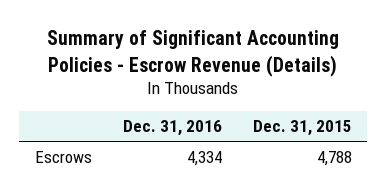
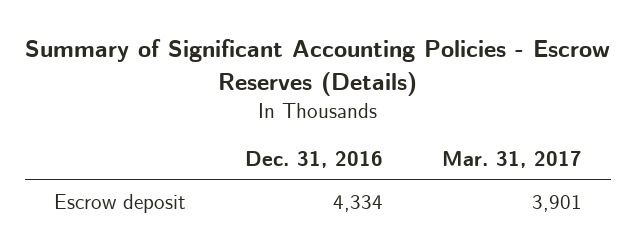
[47,30,340,77] Summary of Significant Accounting Policies - Escrow Revenue (Details) -> [25,39,611,96] Summary of Significant Accounting Policies - Escrow Reserves (Details)
[252,120,352,137] Dec. 31, 2015 -> none
none -> [441,151,582,169] Mar. 31, 2017
[34,151,92,164] Escrows -> [54,193,187,213] Escrow deposit

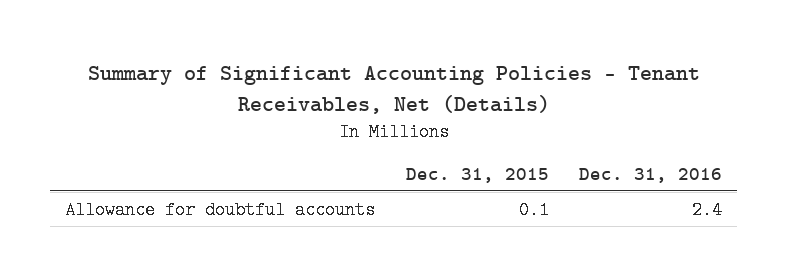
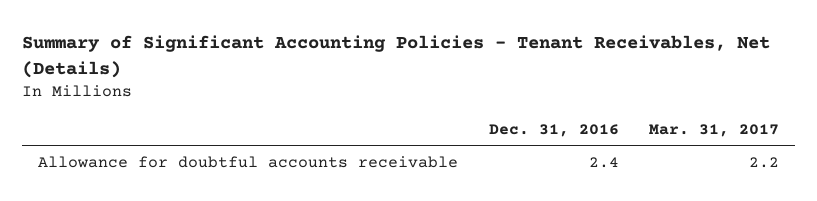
[405,167,549,183] Dec. 31, 2015 -> none
none -> [649,123,780,137] Mar. 31, 2017
[65,201,376,220] Allowance for doubtful accounts -> [37,156,458,169] Allowance for doubtful accounts receivable

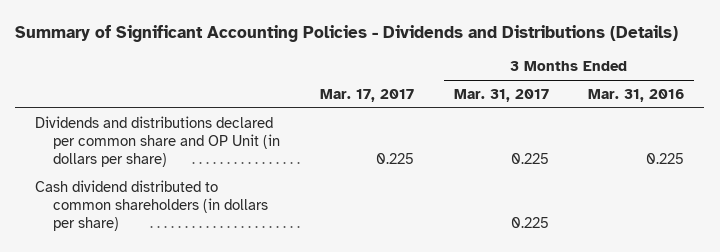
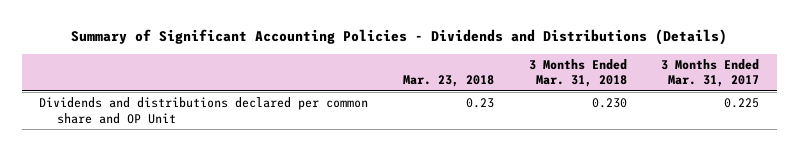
[319,88,414,102] Mar. 17, 2017 -> none
[588,88,685,102] Mar. 31, 2016 -> none
none -> [402,75,494,88] Mar. 23, 2018
none -> [528,58,627,88] 3 Months Ended Mar. 31, 2018
[35,179,268,232] Cash dividend distributed to common shareholders (in dollars per share) -> none
[35,115,280,168] Dividends and distributions declared per common share and OP Unit (in dollars per share) -> [39,97,369,124] Dividends and distributions declared per common share and OP Unit

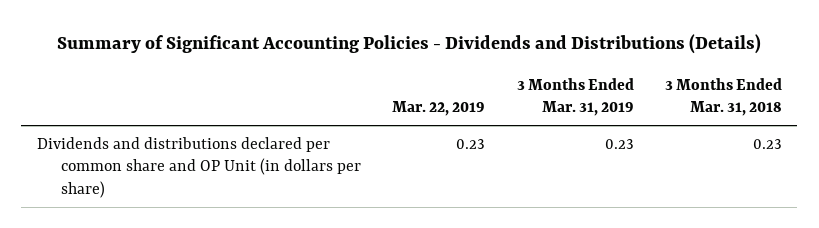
[402,75,494,88] Mar. 23, 2018 -> none
[661,58,760,88] 3 Months Ended Mar. 31, 2017 -> none
none -> [392,101,486,117] Mar. 22, 2019
none -> [516,78,634,117] 3 Months Ended Mar. 31, 2019
[39,97,369,124] Dividends and distributions declared per common share and OP Unit -> [36,137,362,198] Dividends and distributions declared per common share and OP Unit (in dollars per share)
[591,98,627,109] 0.230 -> [752,139,782,150] 0.23

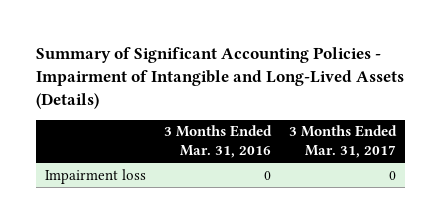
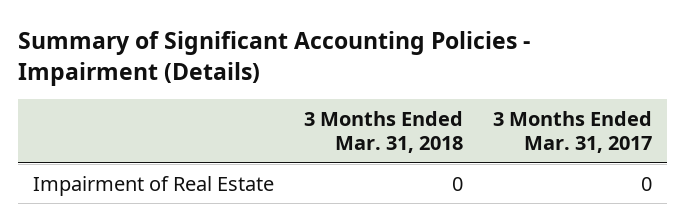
[36,47,405,109] Summary of Significant Accounting Policies - Impairment of Intangible and Long-Lived Assets (Details) -> [17,30,530,86] Summary of Significant Accounting Policies - Impairment (Details)
[164,125,273,159] 3 Months Ended Mar. 31, 2016 -> none
none -> [303,111,463,154] 3 Months Ended Mar. 31, 2018
[45,168,147,184] Impairment loss -> [32,175,274,196] Impairment of Real Estate

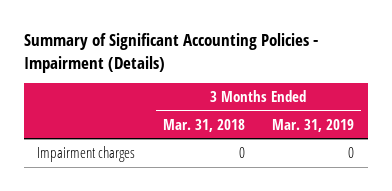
[492,111,652,154] 3 Months Ended Mar. 31, 2017 -> none
none -> [272,118,355,132] Mar. 31, 2019
[32,175,274,196] Impairment of Real Estate -> [37,145,136,162] Impairment charges

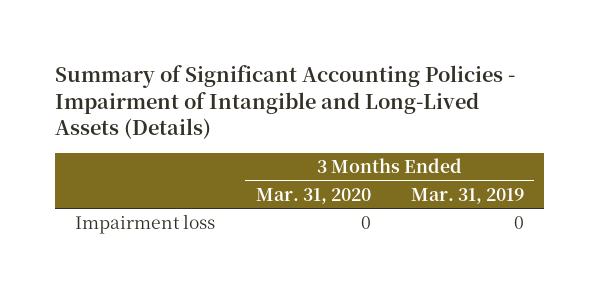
[23,33,318,73] Summary of Significant Accounting Policies - Impairment (Details) -> [55,64,516,140] Summary of Significant Accounting Policies - Impairment of Intangible and Long-Lived Assets (Details)
[162,118,245,132] Mar. 31, 2018 -> none
none -> [255,187,371,204] Mar. 31, 2020
[37,145,136,162] Impairment charges -> [75,214,216,235] Impairment loss

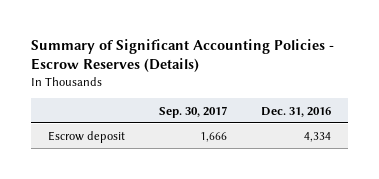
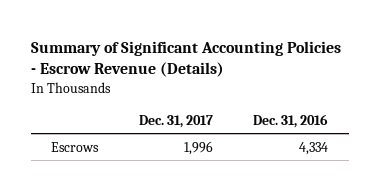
[30,38,334,73] Summary of Significant Accounting Policies - Escrow Reserves (Details) -> [30,40,341,78] Summary of Significant Accounting Policies - Escrow Revenue (Details)
[159,105,228,118] Sep. 30, 2017 -> none
none -> [138,114,213,128] Dec. 31, 2017
[47,131,125,144] Escrow deposit -> [51,141,100,152] Escrows

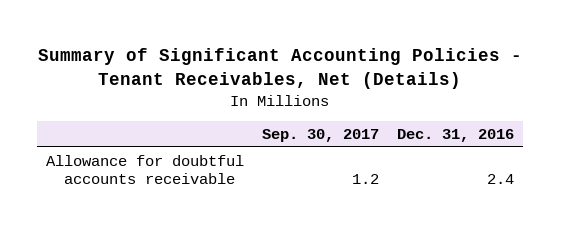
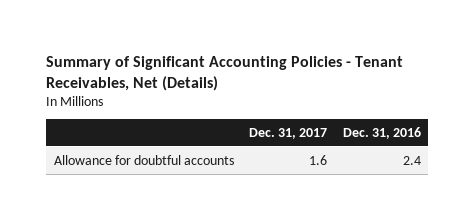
[262,128,380,142] Sep. 30, 2017 -> none
none -> [249,127,328,139] Dec. 31, 2017
[46,154,245,184] Allowance for doubtful accounts receivable -> [54,154,235,165] Allowance for doubtful accounts

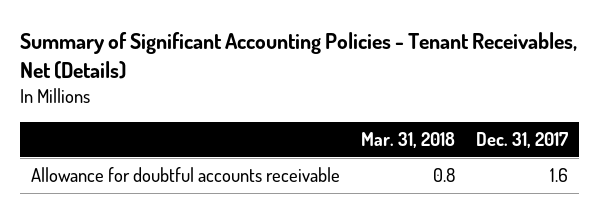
[342,126,421,139] Dec. 31, 2016 -> none
none -> [361,132,456,149] Mar. 31, 2018
[54,154,235,165] Allowance for doubtful accounts -> [30,167,340,183] Allowance for doubtful accounts receivable

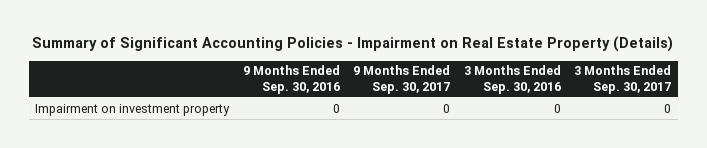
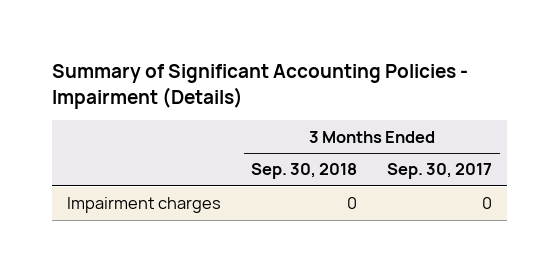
[32,36,674,53] Summary of Significant Accounting Policies - Impairment on Real Estate Property (Details) -> [52,64,469,109] Summary of Significant Accounting Policies - Impairment (Details)
[242,65,340,94] 9 Months Ended Sep. 30, 2016 -> none
[353,65,451,94] 9 Months Ended Sep. 30, 2017 -> none
[463,65,561,94] 3 Months Ended Sep. 30, 2016 -> none
none -> [251,163,358,180] Sep. 30, 2018
[35,103,231,116] Impairment on investment property -> [67,197,222,214] Impairment charges

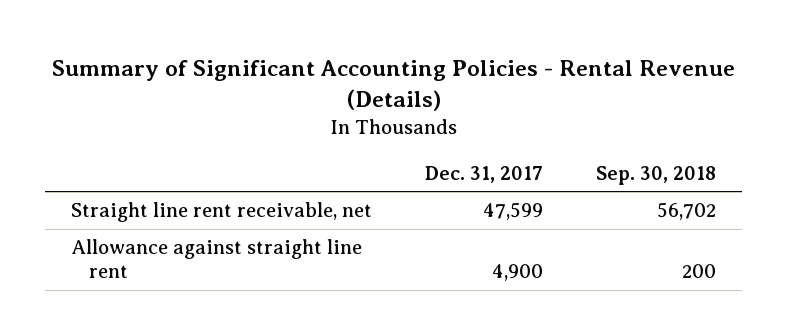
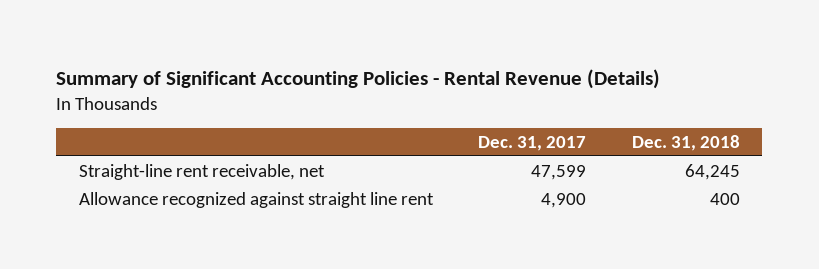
[595,165,716,185] Sep. 30, 2018 -> none
none -> [631,134,740,151] Dec. 31, 2018
[71,202,373,223] Straight line rent receivable, net -> [79,163,326,180] Straight-line rent receivable, net
[71,239,363,279] Allowance against straight line rent -> [79,191,435,208] Allowance recognized against straight line rent

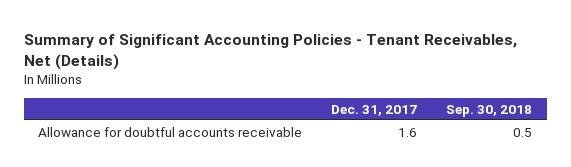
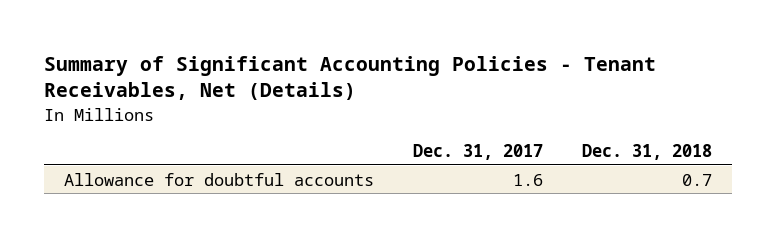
[446,104,533,117] Sep. 30, 2018 -> none
none -> [582,144,713,161] Dec. 31, 2018
[38,126,303,137] Allowance for doubtful accounts receivable -> [63,172,374,186] Allowance for doubtful accounts

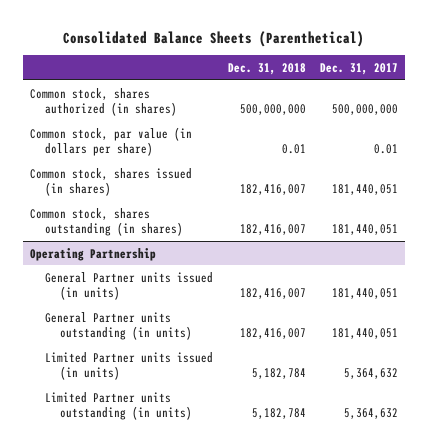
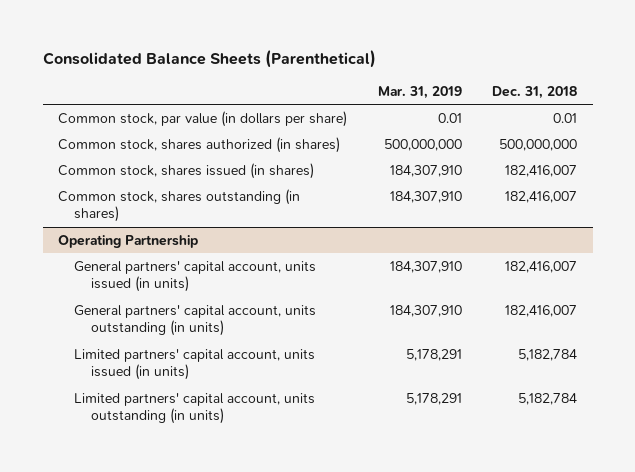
[320,63,399,76] Dec. 31, 2017 -> none
none -> [377,86,462,100] Mar. 31, 2019
[30,87,178,116] Common stock, shares authorized (in shares) -> [57,136,340,153] Common stock, shares authorized (in shares)
[45,271,214,300] General Partner units issued (in units) -> [74,260,317,293] General partners' capital account, units issued (in units)
[45,311,193,340] General Partner units outstanding (in units) -> [74,304,317,337] General partners' capital account, units outstanding (in units)
[45,351,214,380] Limited Partner units issued (in units) -> [74,348,316,381] Limited partners' capital account, units issued (in units)
[45,391,193,420] Limited Partner units outstanding (in units) -> [74,392,316,425] Limited partners' capital account, units outstanding (in units)

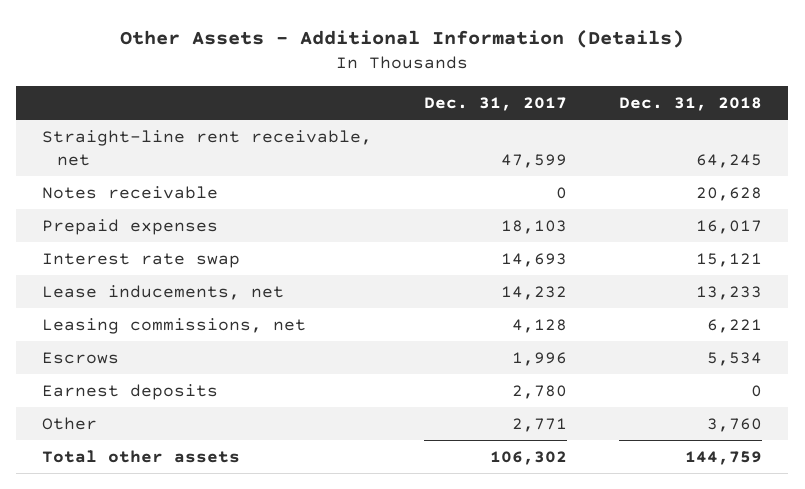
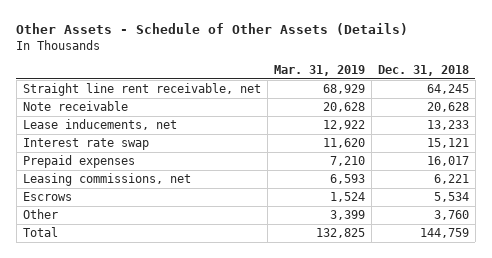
[120,30,685,49] Other Assets - Additional Information (Details) -> [16,23,409,36] Other Assets - Schedule of Other Assets (Details)
[424,97,568,112] Dec. 31, 2017 -> none
none -> [273,64,365,76] Mar. 31, 2019
[42,129,373,166] Straight-line rent receivable, net -> [22,82,261,96] Straight line rent receivable, net
[42,185,219,199] Notes receivable -> [22,100,128,111] Note receivable
[42,252,241,268] Interest rate swap -> [22,137,149,150] Interest rate swap
[42,218,219,235] Prepaid expenses -> [22,154,135,168] Prepaid expenses
[42,383,219,400] Earnest deposits -> none
[42,449,241,463] Total other assets -> [22,226,58,237] Total

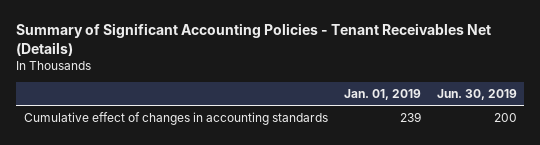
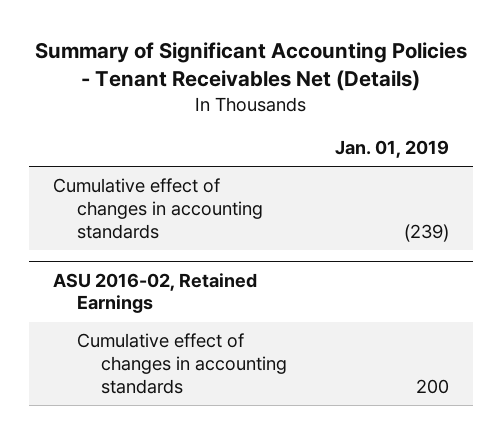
[436,89,517,101] Jun. 30, 2019 -> none
[399,111,421,122] 239 -> [404,223,450,242] (239)
none -> [53,272,258,314] ASU 2016-02, Retained Earnings
none -> [77,333,287,394] Cumulative effect of changes in accounting standards

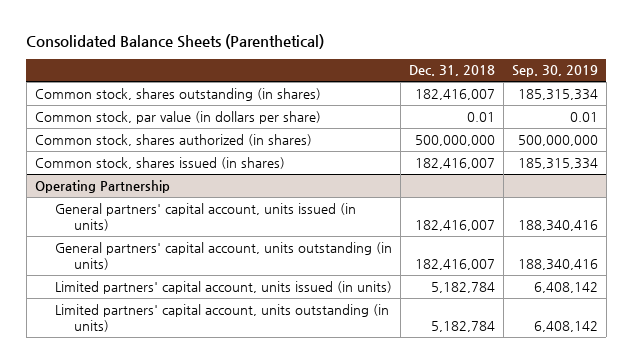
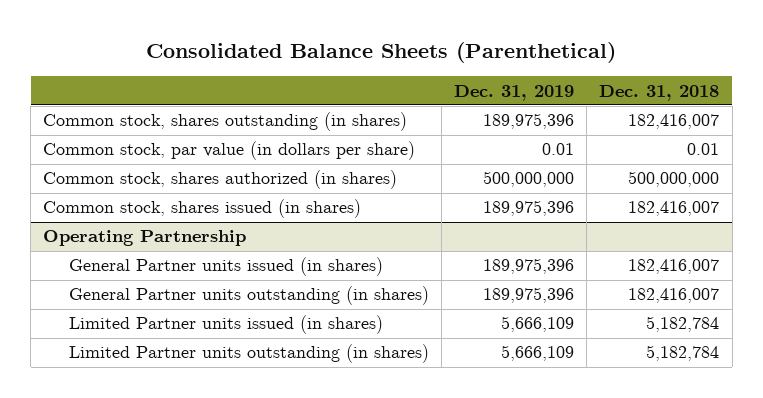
[511,65,598,78] Sep. 30, 2019 -> none
none -> [454,84,575,101] Dec. 31, 2019
[54,202,356,231] General partners' capital account, units issued (in units) -> [69,257,384,277] General Partner units issued (in shares)
[54,241,392,270] General partners' capital account, units outstanding (in units) -> [69,286,430,306] General Partner units outstanding (in shares)
[54,280,392,294] Limited partners' capital account, units issued (in units) -> [69,315,384,335] Limited Partner units issued (in shares)
[54,303,389,332] Limited partners' capital account, units outstanding (in units) -> [69,344,430,364] Limited Partner units outstanding (in shares)

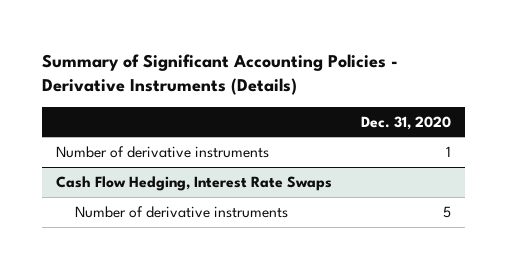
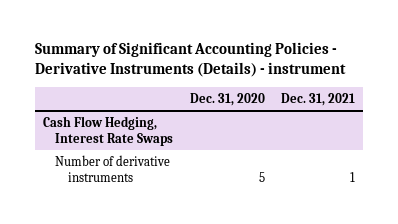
[42,53,399,96] Summary of Significant Accounting Policies - Derivative Instruments (Details) -> [34,42,346,78] Summary of Significant Accounting Policies - Derivative Instruments (Details) - instrument
none -> [280,92,355,106] Dec. 31, 2021
[56,145,270,158] Number of derivative instruments -> none

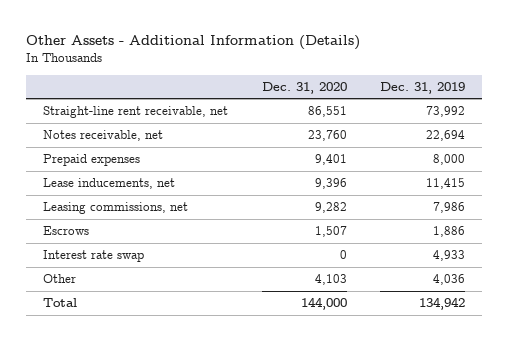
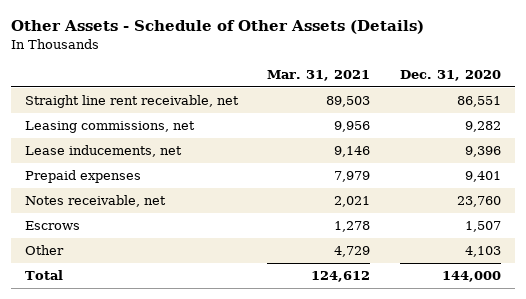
[26,35,361,51] Other Assets - Additional Information (Details) -> [10,19,424,34] Other Assets - Schedule of Other Assets (Details)
[380,81,466,94] Dec. 31, 2019 -> none
none -> [267,69,371,81] Mar. 31, 2021
[43,106,229,119] Straight-line rent receivable, net -> [25,95,240,109] Straight line rent receivable, net
[43,178,176,190] Lease inducements, net -> [25,145,183,158] Lease inducements, net
[43,154,141,167] Prepaid expenses -> [25,170,142,184] Prepaid expenses
[43,130,164,142] Notes receivable, net -> [25,195,167,208] Notes receivable, net
[43,250,145,263] Interest rate swap -> none

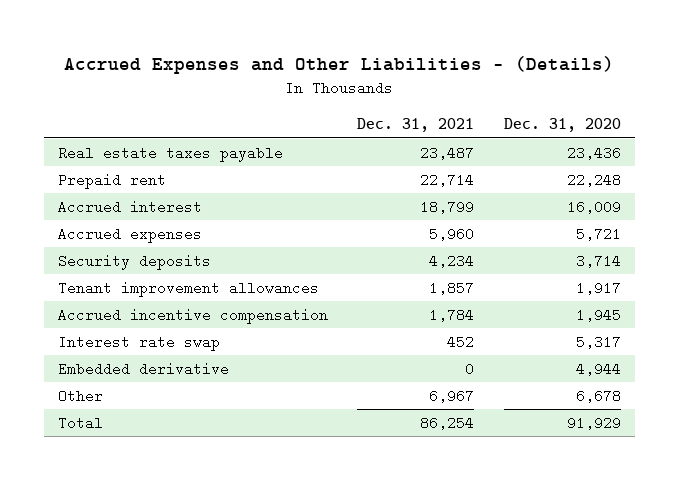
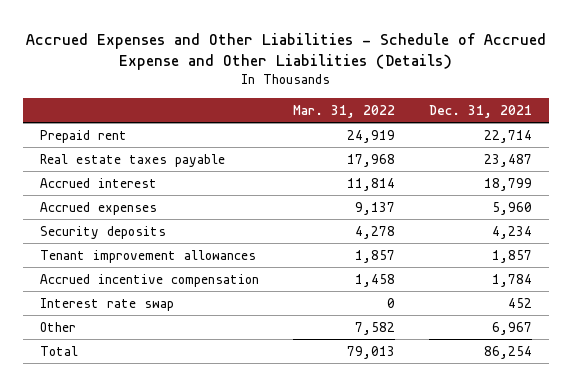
[64,56,615,75] Accrued Expenses and Other Liabilities - (Details) -> [26,32,547,70] Accrued Expenses and Other Liabilities - Schedule of Accrued Expense and Other Liabilities (Details)
[503,118,621,133] Dec. 31, 2020 -> none
none -> [293,104,396,118] Mar. 31, 2022
[58,145,284,162] Real estate taxes payable -> [40,153,226,167] Real estate taxes payable
[58,361,230,376] Embedded derivative -> none

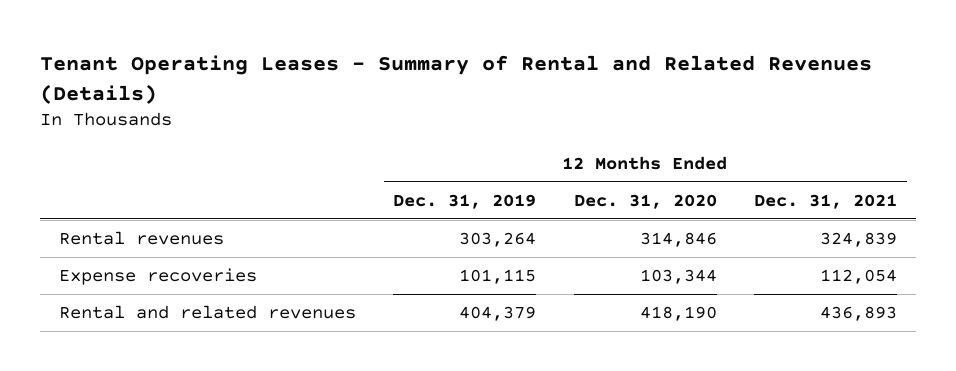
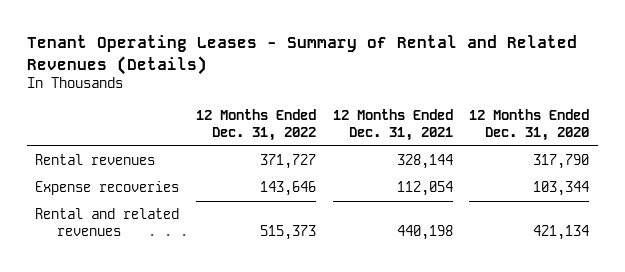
[393,193,537,209] Dec. 31, 2019 -> none
none -> [196,109,317,141] 12 Months Ended Dec. 31, 2022
[639,232,717,248] 314,846 -> [533,154,590,170] 317,790
[820,232,898,248] 324,839 -> [396,154,453,170] 328,144
[639,306,717,322] 418,190 -> [533,224,590,240] 421,134
[820,306,898,322] 436,893 -> [396,224,453,240] 440,198

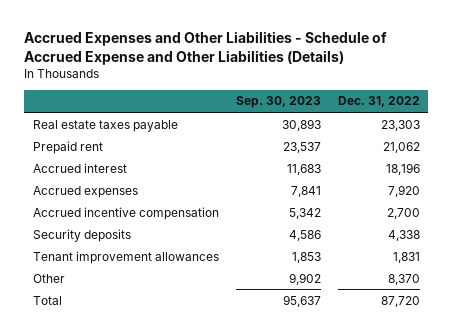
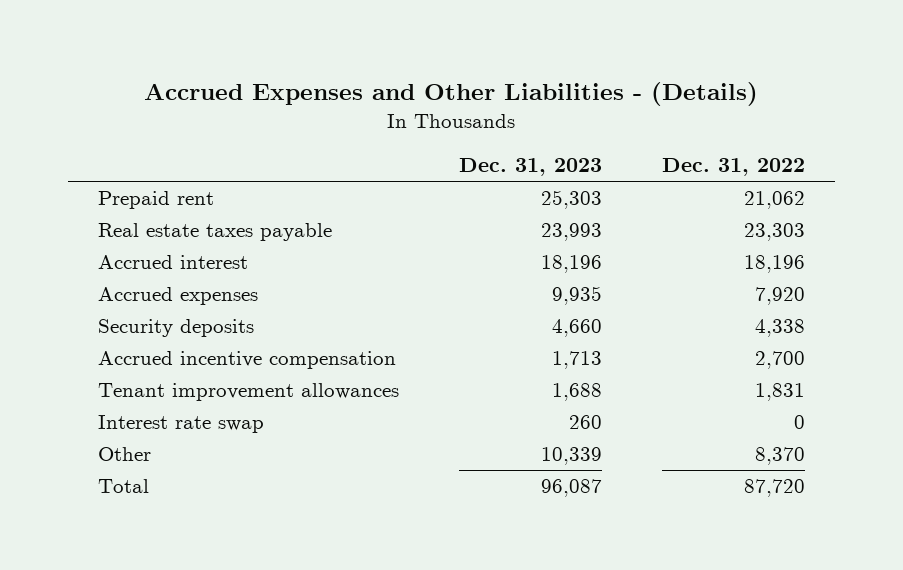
[24,30,388,65] Accrued Expenses and Other Liabilities - Schedule of Accrued Expense and Other Liabilities (Details) -> [144,81,759,106] Accrued Expenses and Other Liabilities - (Details)
[235,96,321,109] Sep. 30, 2023 -> none
none -> [458,158,602,177] Dec. 31, 2023
[32,119,178,132] Real estate taxes payable -> [97,223,332,242] Real estate taxes payable
[32,206,219,220] Accrued incentive compensation -> [97,351,396,370] Accrued incentive compensation
none -> [97,415,264,434] Interest rate swap

